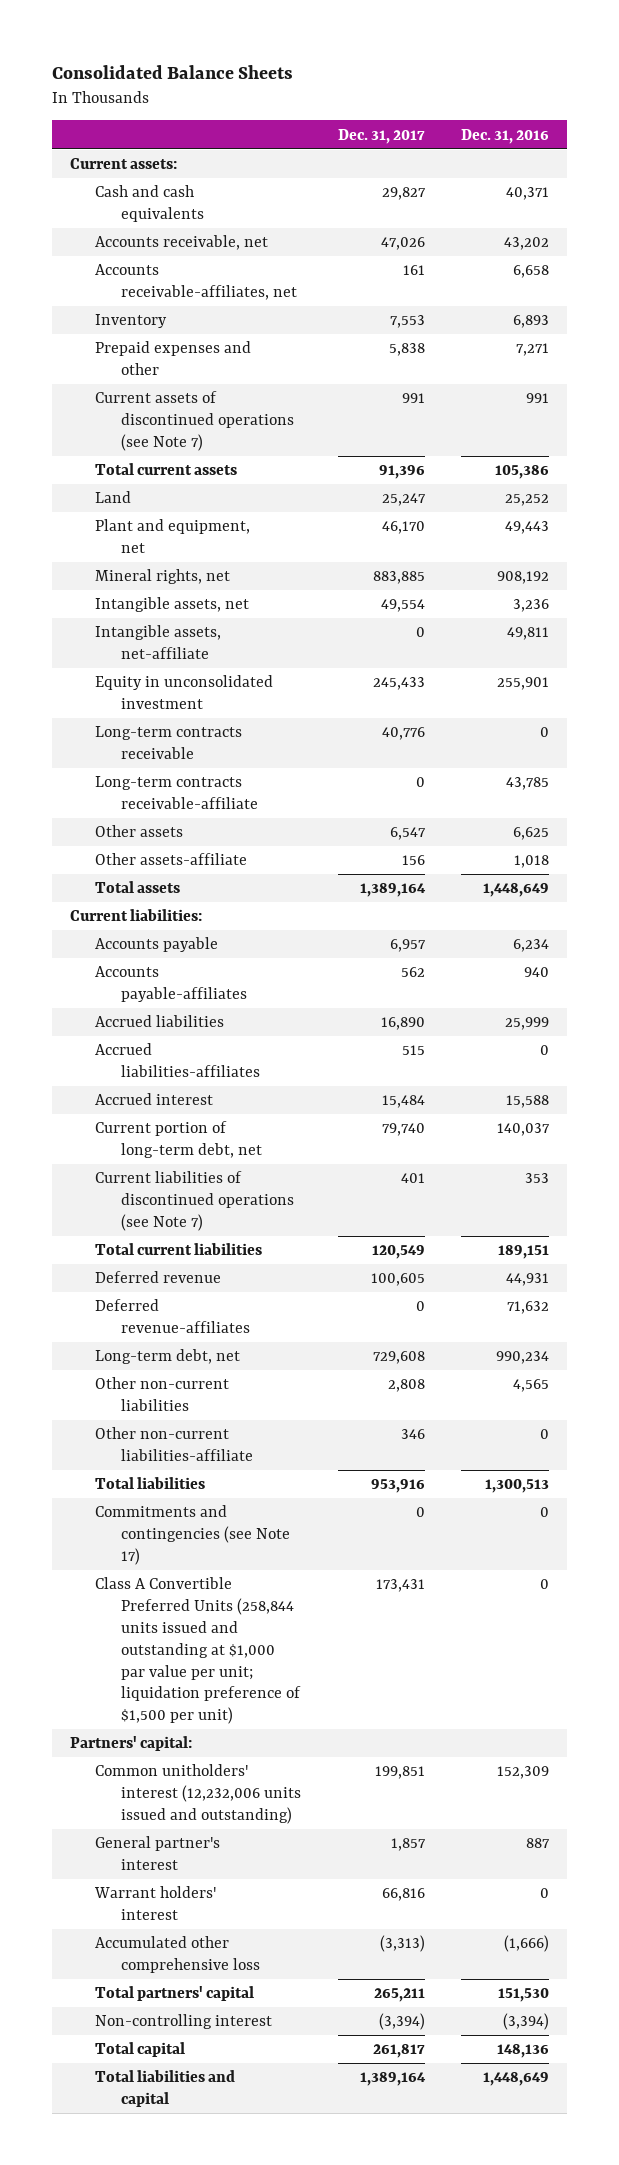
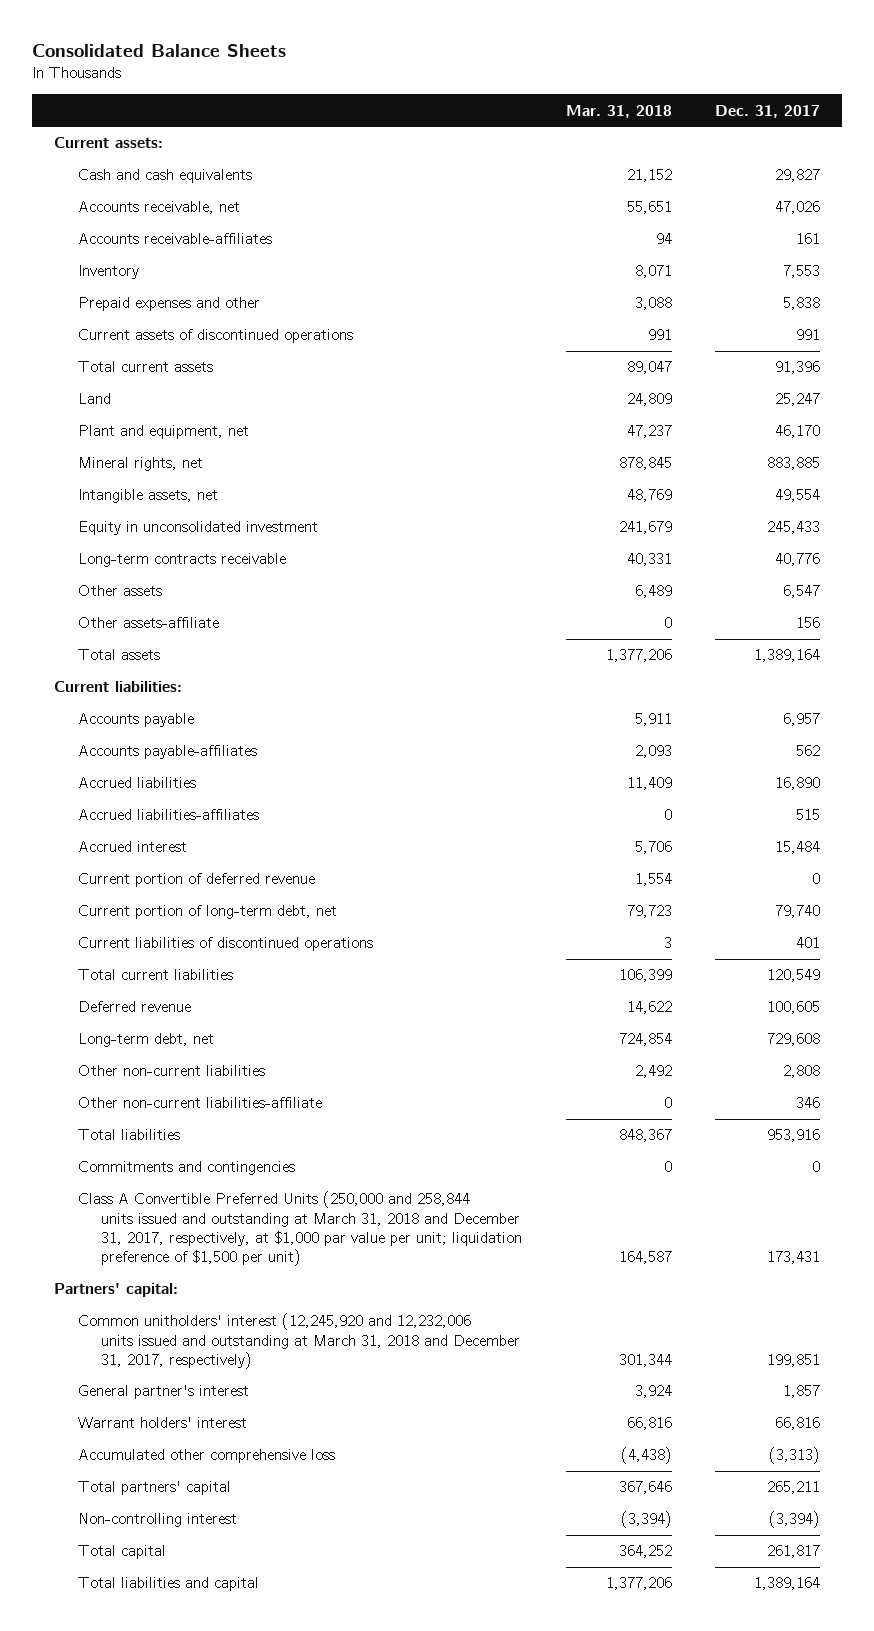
[460,128,549,144] Dec. 31, 2016 -> none
none -> [565,104,672,118] Mar. 31, 2018
[95,264,298,301] Accounts receivable-affiliates, net -> [77,233,272,245] Accounts receivable-affiliates
[95,391,295,451] Current assets of discontinued operations (see Note 7) -> [77,329,353,344] Current assets of discontinued operations
[95,625,222,660] Intangible assets, net-affiliate -> none
[95,776,259,810] Long-term contracts receivable-affiliate -> none
none -> [77,873,315,888] Current portion of deferred revenue
[95,1171,295,1231] Current liabilities of discontinued operations (see Note 7) -> [77,937,373,952] Current liabilities of discontinued operations
[95,1299,251,1334] Deferred revenue-affiliates -> none
[95,1505,291,1565] Commitments and contingencies (see Note 17) -> [77,1161,295,1176] Commitments and contingencies
[95,1577,302,1725] Class A Convertible Preferred Units (258,844 units issued and outstanding at $1,000 par value per unit; liquidation preference of $1,500 per unit) -> [77,1191,522,1267] Class A Convertible Preferred Units (250,000 and 258,844 units issued and outstanding at March 31, 2018 and December 31, 2017, respectively, at $1,000 par value per unit; liquidation preference of $1,500 per unit)
[95,1764,302,1824] Common unitholders' interest (12,232,006 units issued and outstanding) -> [77,1313,520,1369] Common unitholders' interest (12,245,920 and 12,232,006 units issued and outstanding at March 31, 2018 and December 31, 2017, respectively)

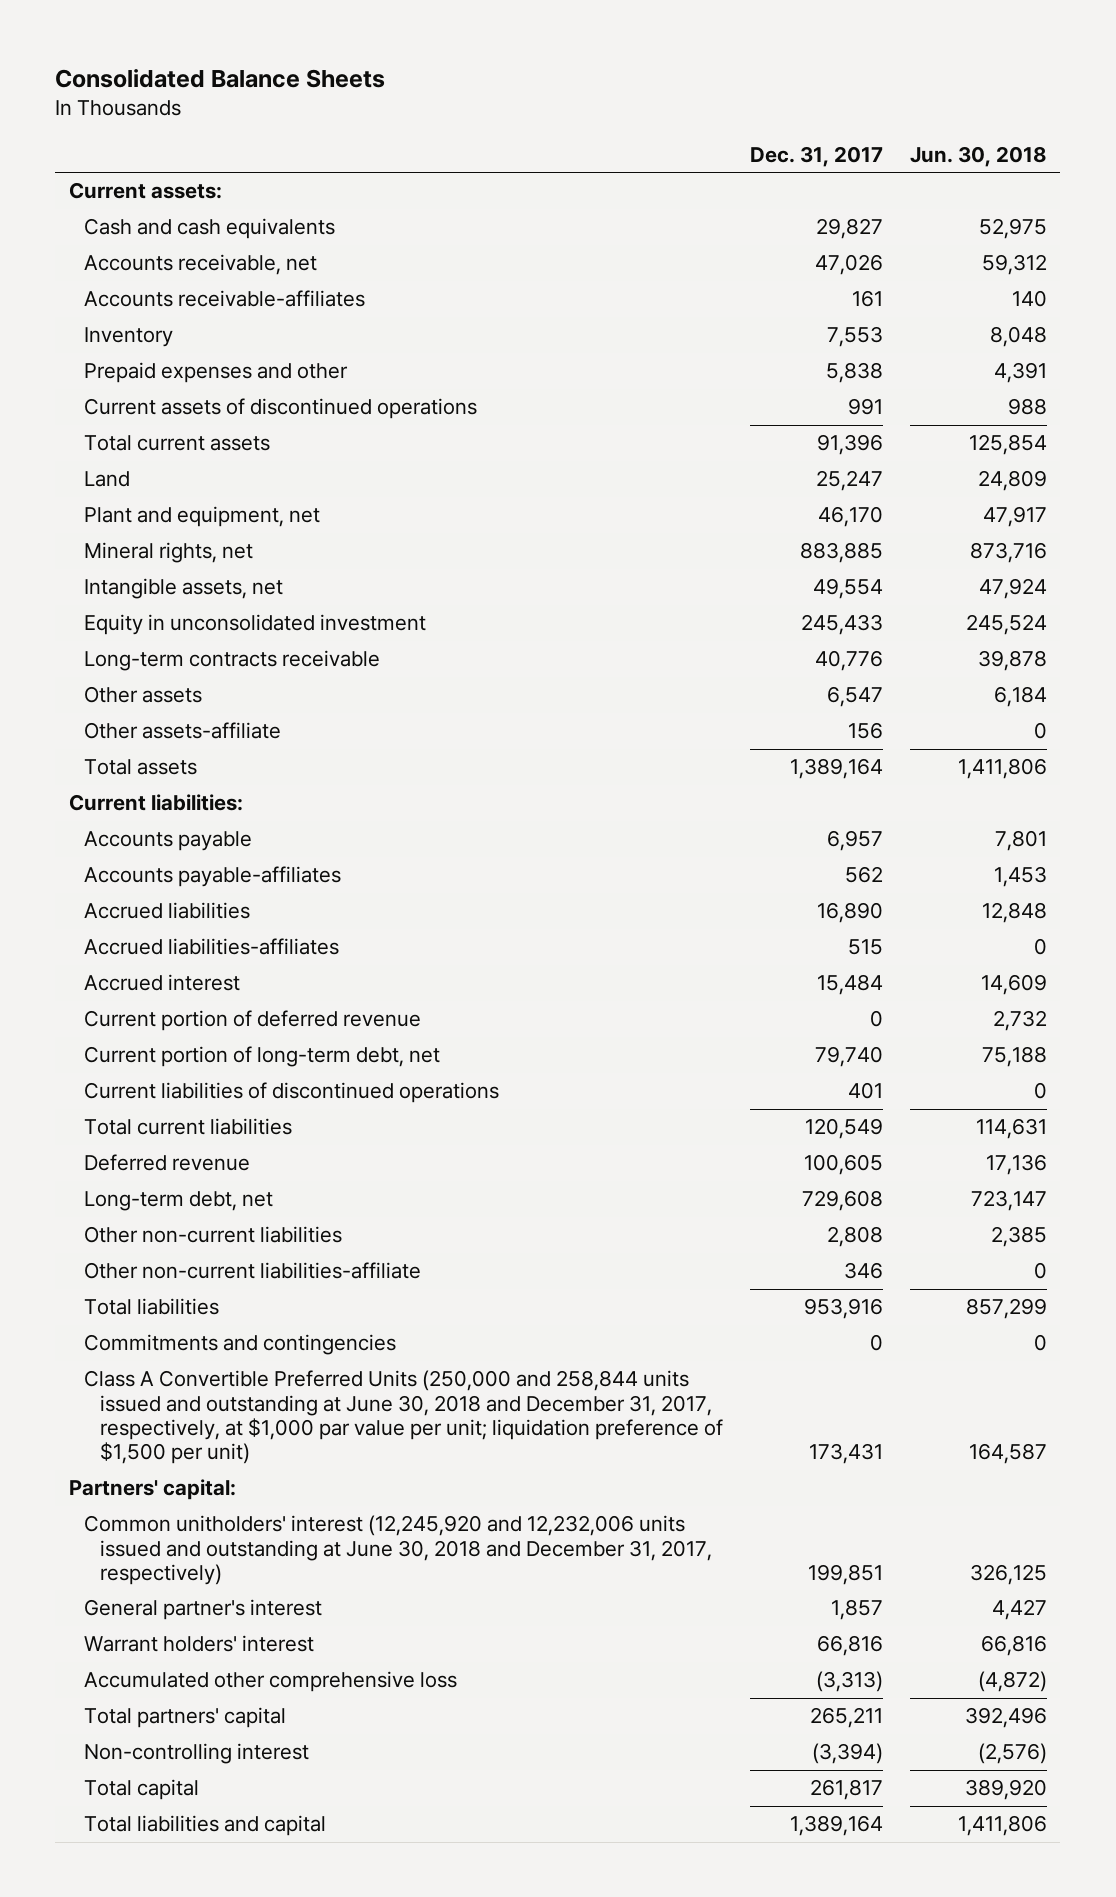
[565,104,672,118] Mar. 31, 2018 -> none
none -> [910,145,1048,167] Jun. 30, 2018
[77,1191,522,1267] Class A Convertible Preferred Units (250,000 and 258,844 units issued and outstanding at March 31, 2018 and December 31, 2017, respectively, at $1,000 par value per unit; liquidation preference of $1,500 per unit) -> [84,1370,724,1465] Class A Convertible Preferred Units (250,000 and 258,844 units issued and outstanding at June 30, 2018 and December 31, 2017, respectively, at $1,000 par value per unit; liquidation preference of $1,500 per unit)
[77,1313,520,1369] Common unitholders' interest (12,245,920 and 12,232,006 units issued and outstanding at March 31, 2018 and December 31, 2017, respectively) -> [84,1515,713,1585] Common unitholders' interest (12,245,920 and 12,232,006 units issued and outstanding at June 30, 2018 and December 31, 2017, respectively)

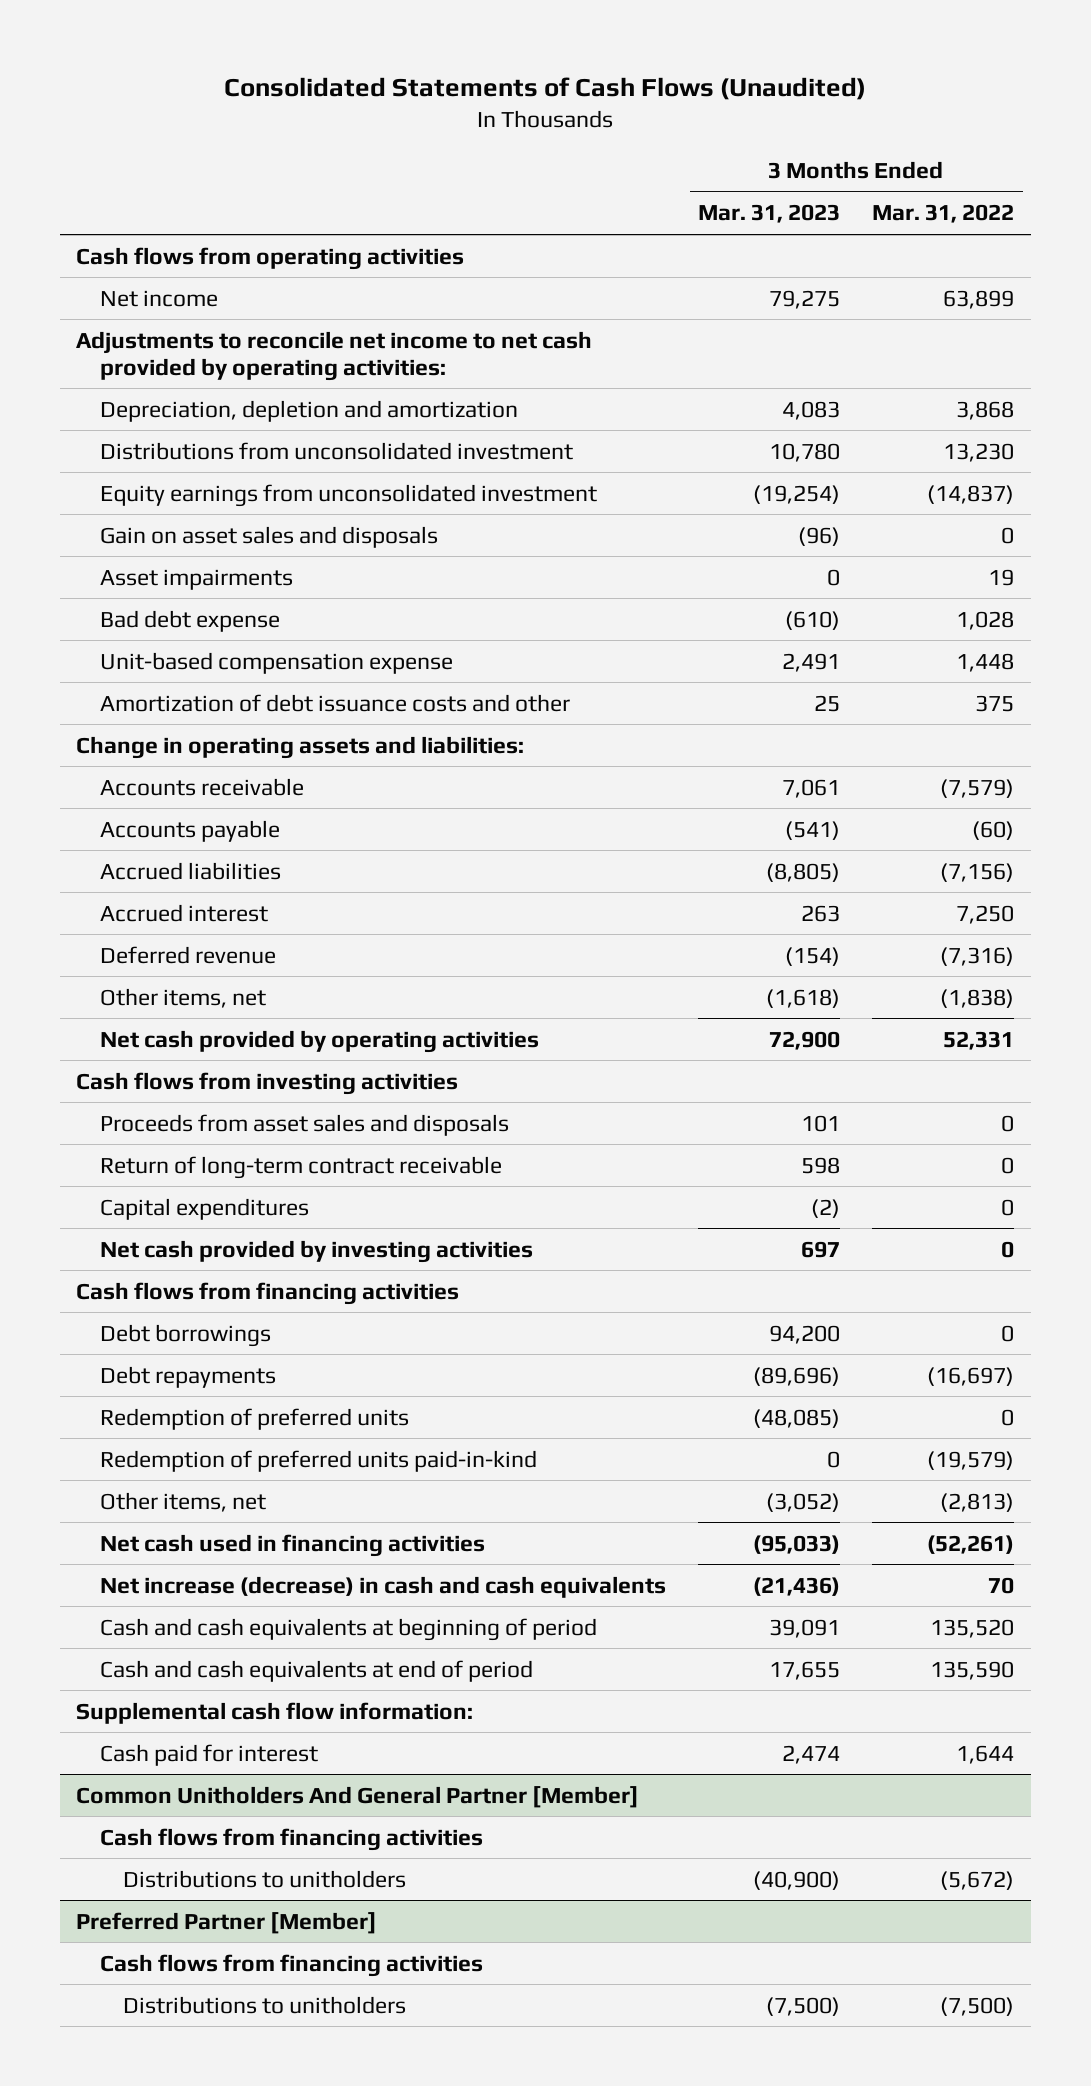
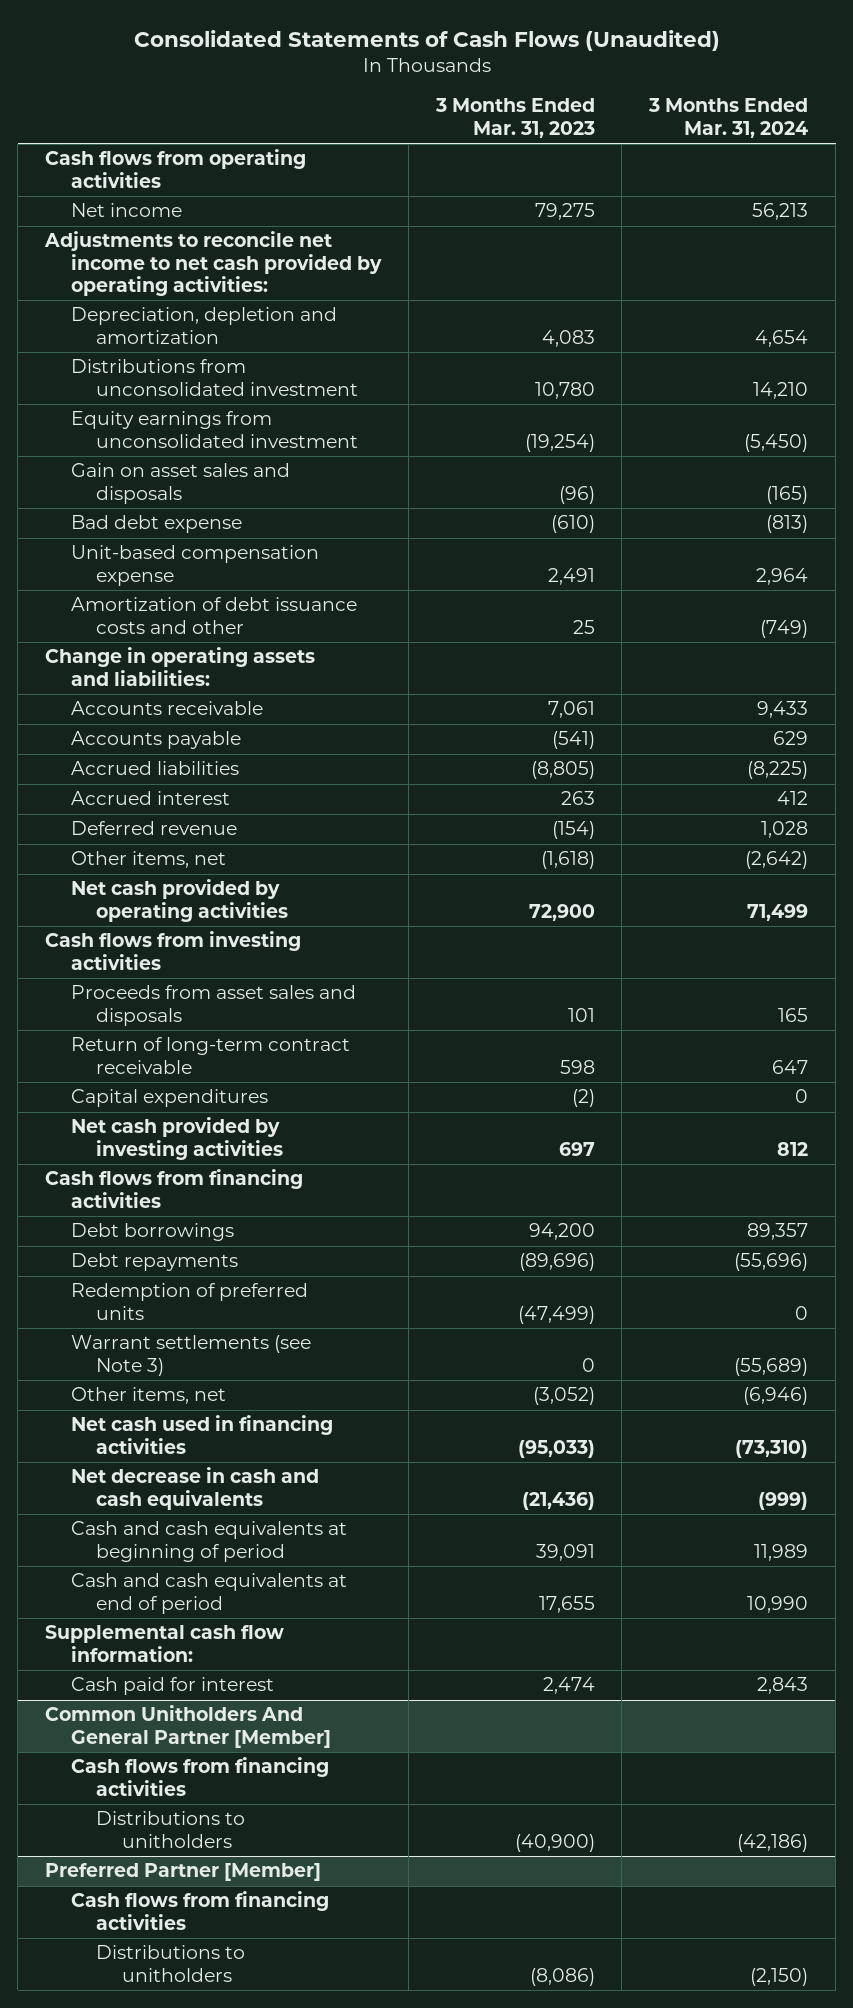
[872,204,1015,224] Mar. 31, 2022 -> none
none -> [648,98,809,138] 3 Months Ended Mar. 31, 2024
[99,568,293,590] Asset impairments -> none
[99,1449,537,1472] Redemption of preferred units paid-in-kind -> none
[753,1408,841,1428] (48,085) -> [517,1305,595,1324] (47,499)
none -> [70,1335,311,1376] Warrant settlements (see Note 3)
[99,1575,666,1598] Net increase (decrease) in cash and cash equivalents -> [70,1467,319,1510] Net decrease in cash and cash equivalents
[766,1996,841,2016] (7,500) -> [529,1967,595,1986] (8,086)

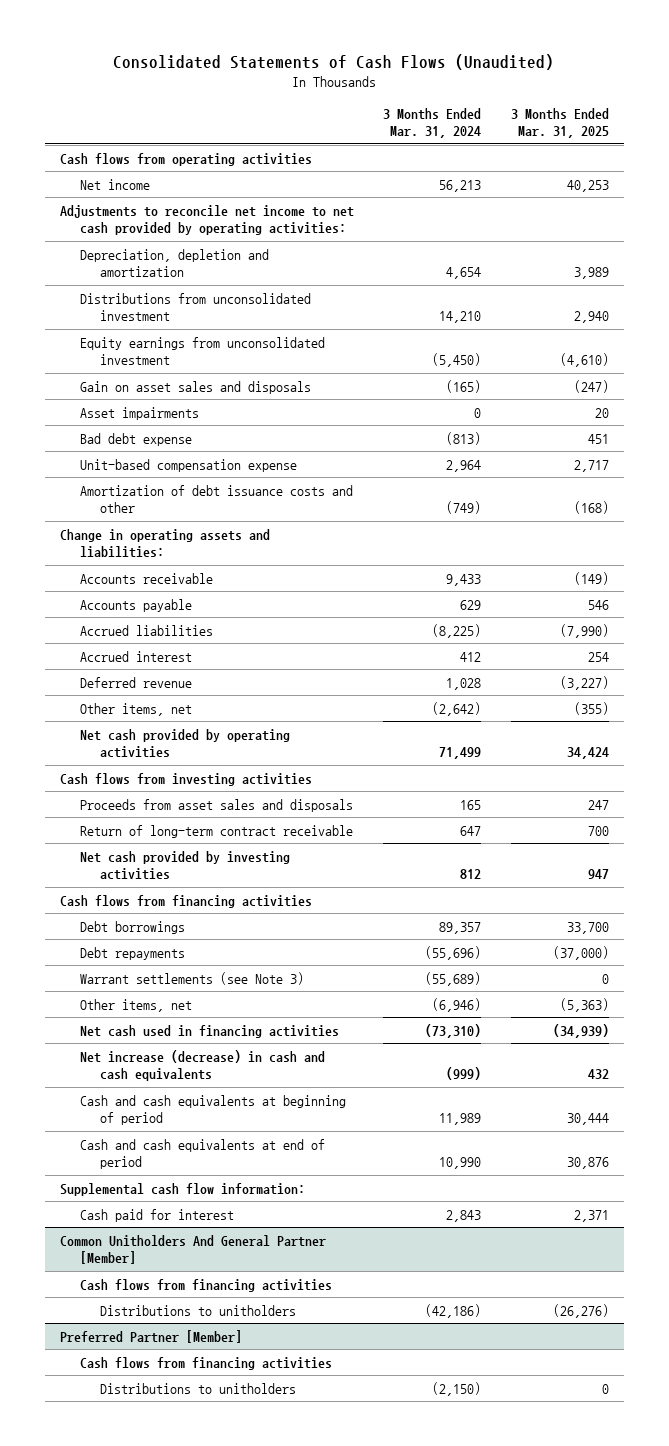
[434,98,595,138] 3 Months Ended Mar. 31, 2023 -> none
none -> [510,107,609,139] 3 Months Ended Mar. 31, 2025
none -> [79,406,199,420] Asset impairments
[70,1089,268,1108] Capital expenditures -> none
[70,1283,308,1320] Redemption of preferred units -> none
[70,1467,319,1510] Net decrease in cash and cash equivalents -> [79,1049,325,1082] Net increase (decrease) in cash and cash equivalents

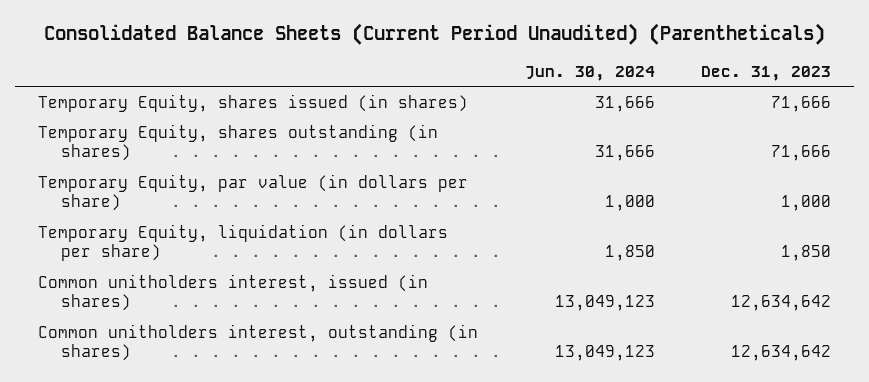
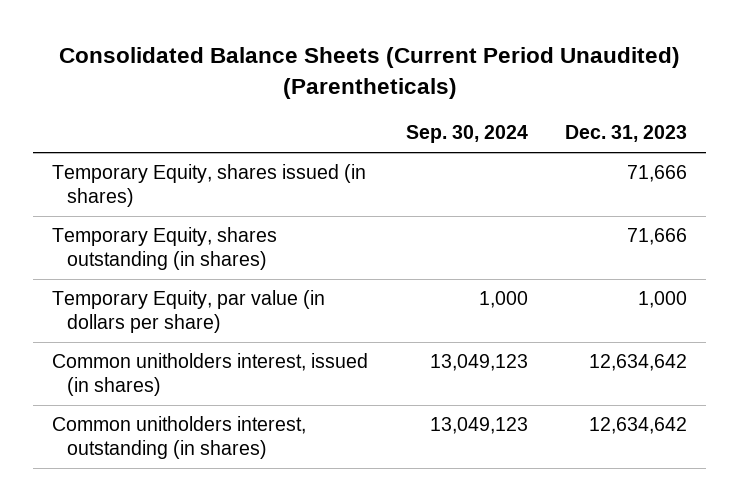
[524,65,655,81] Jun. 30, 2024 -> none
none -> [405,125,528,144] Sep. 30, 2024
[38,223,449,262] Temporary Equity, liquidation (in dollars per share) -> none

